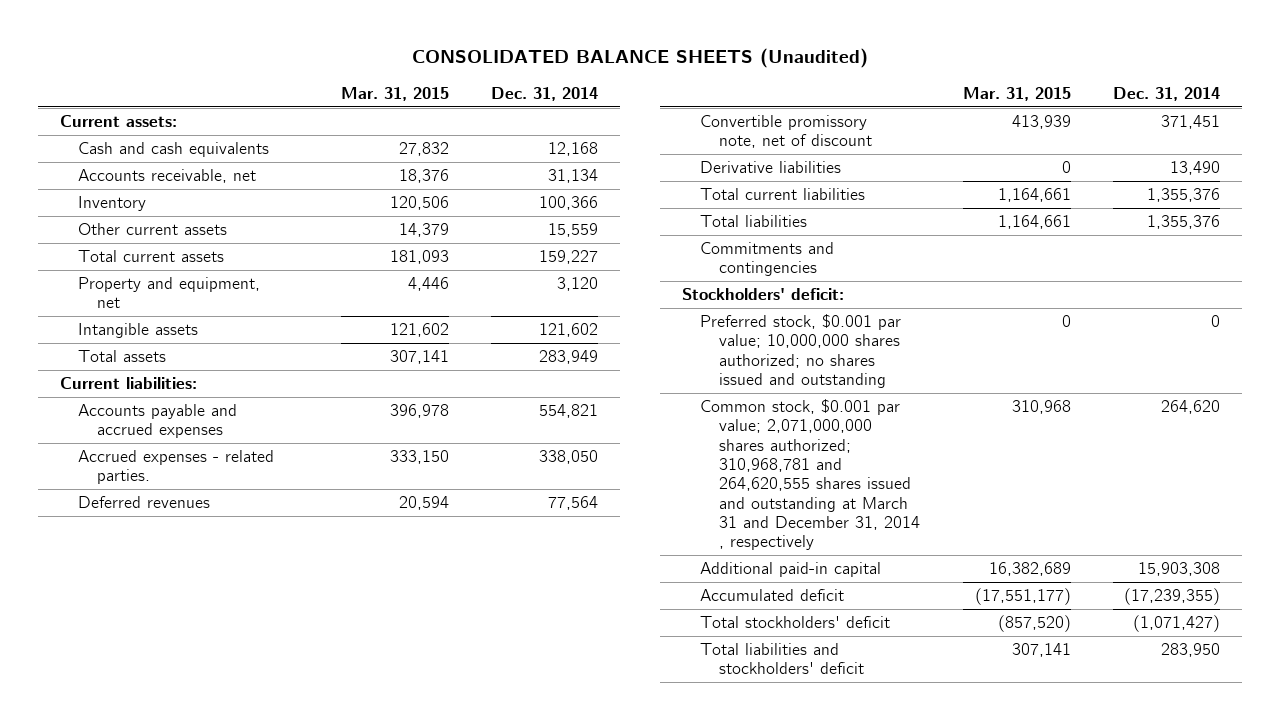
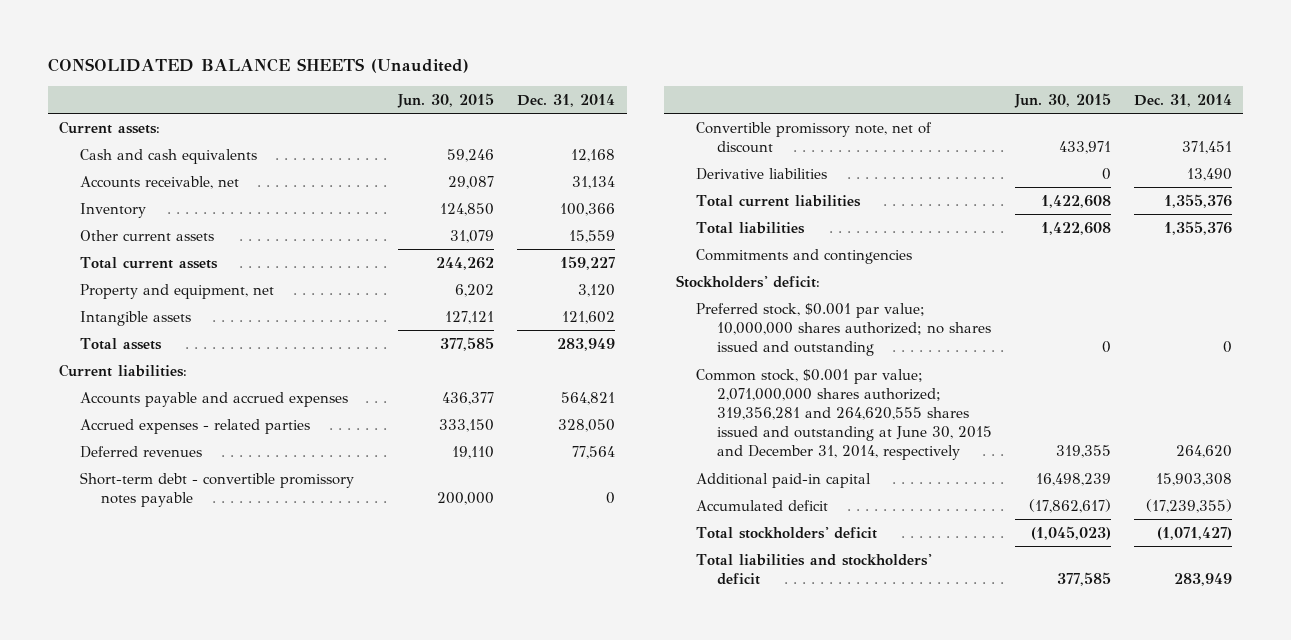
[340,86,449,101] Mar. 31, 2015 -> none
none -> [397,92,495,108] Jun. 30, 2015
[539,404,599,419] 554,821 -> [561,391,616,405] 564,821
[78,450,275,485] Accrued expenses - related parties. -> [79,418,310,434] Accrued expenses - related parties
[539,450,599,465] 338,050 -> [558,418,616,432] 328,050
none -> [79,471,354,507] Short-term debt - convertible promissory notes payable
[700,399,921,551] Common stock, $0.001 par value; 2,071,000,000 shares authorized; 310,968,781 and 264,620,555 shares issued and outstanding at March 31 and December 31, 2014 , respectively -> [696,368,993,461] Common stock, $0.001 par value; 2,071,000,000 shares authorized; 319,356,281 and 264,620,555 shares issued and outstanding at June 30, 2015 and December 31, 2014, respectively
[1161,643,1221,658] 283,950 -> [1173,572,1232,586] 283,949

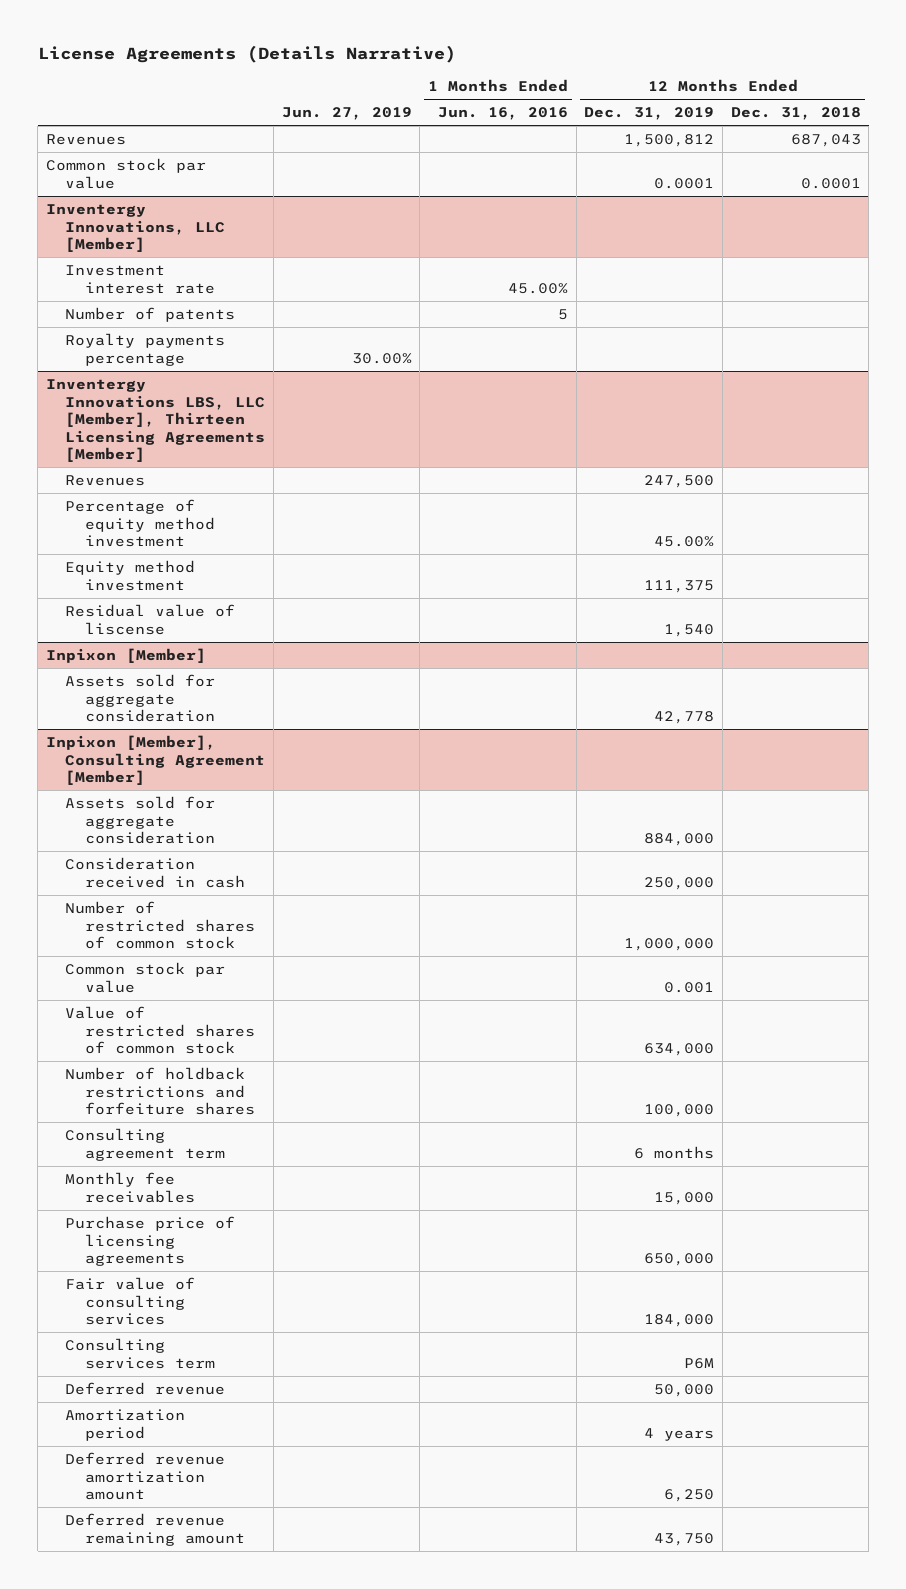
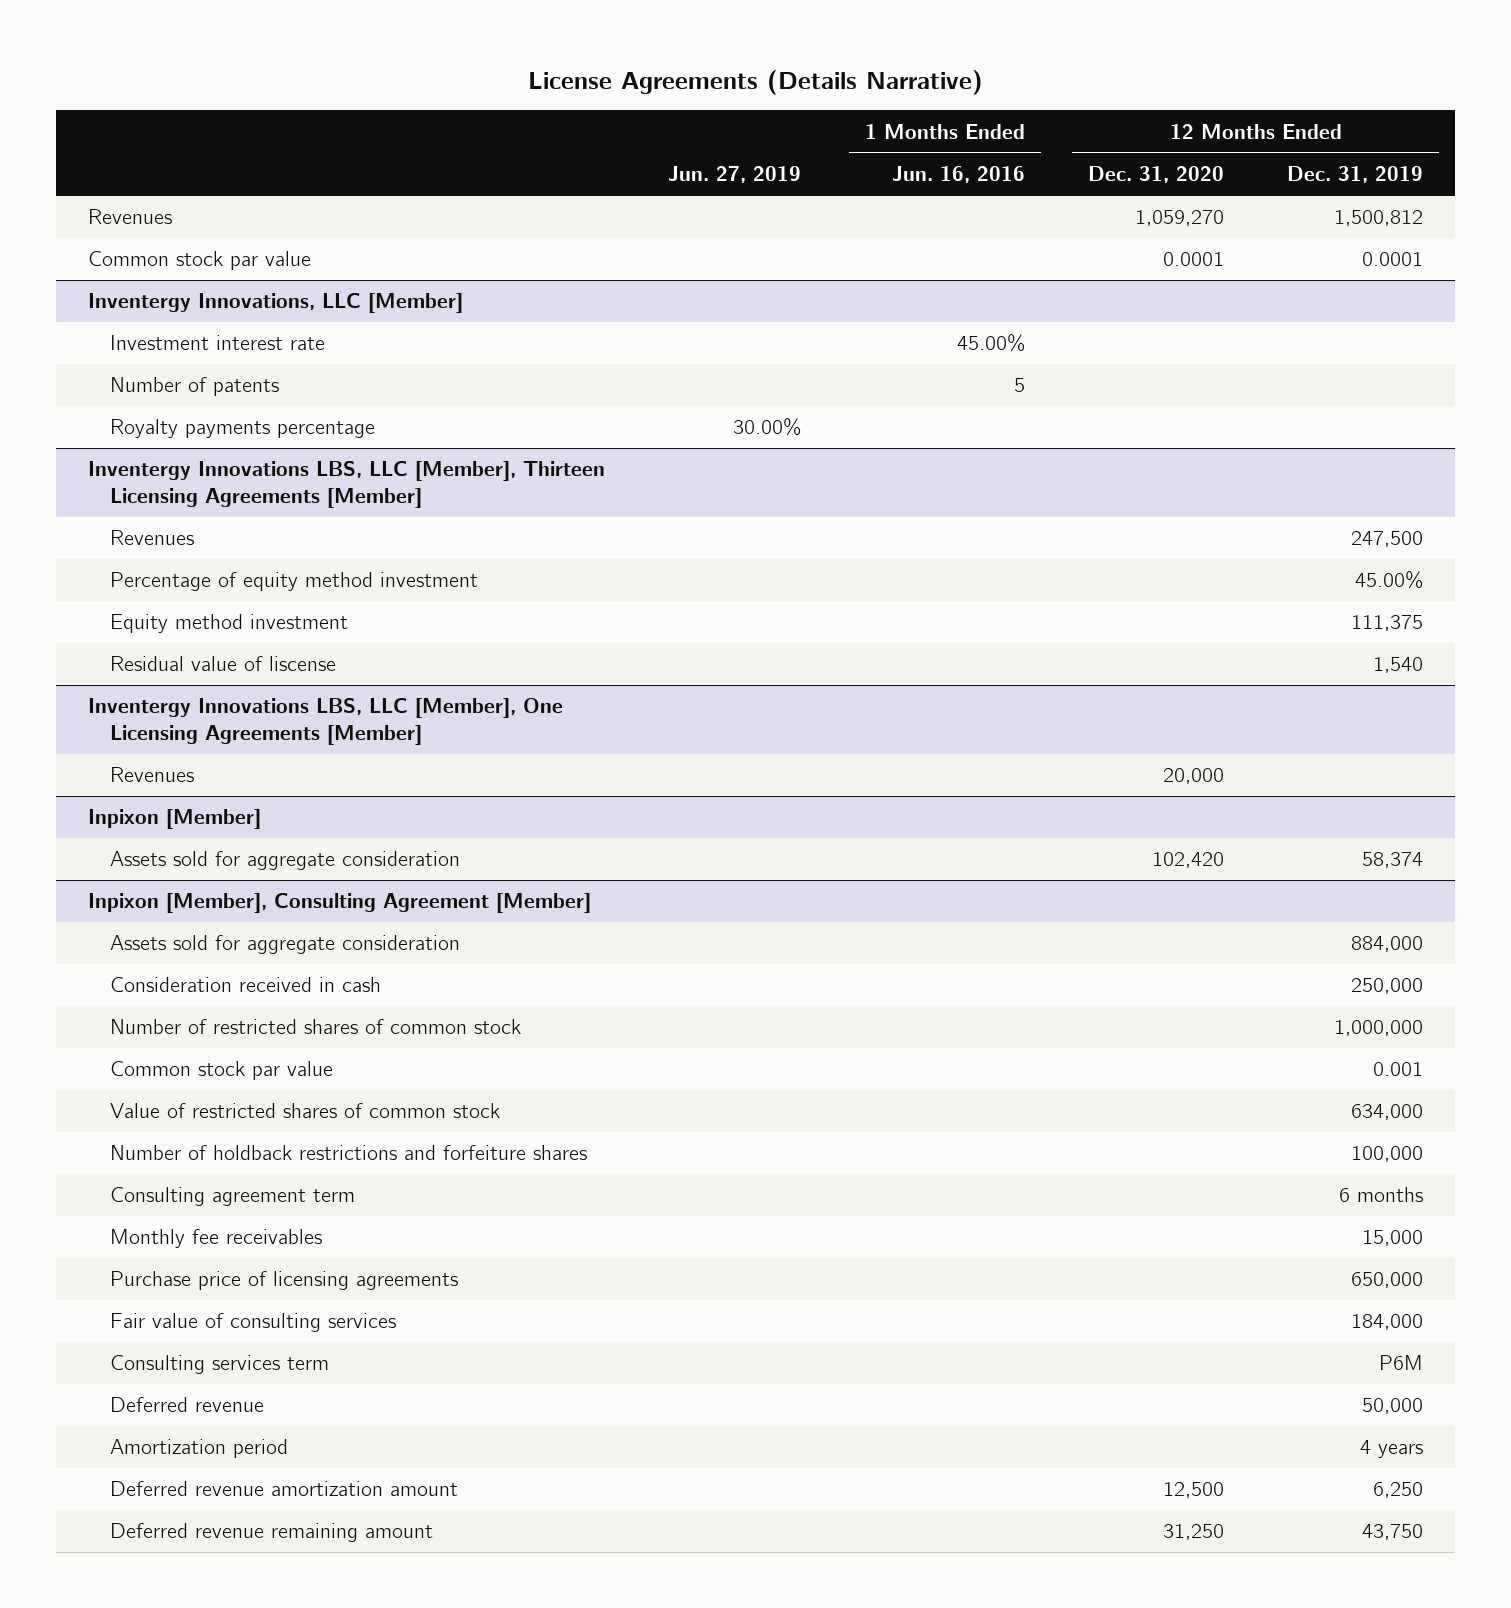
[730,107,861,121] Dec. 31, 2018 -> none
none -> [1088,166,1225,184] Dec. 31, 2020
none -> [87,698,563,745] Inventergy Innovations LBS, LLC [Member], One Licensing Agreements [Member]
none -> [109,767,194,783] Revenues
[654,711,715,725] 42,778 -> [1362,852,1424,869] 58,374

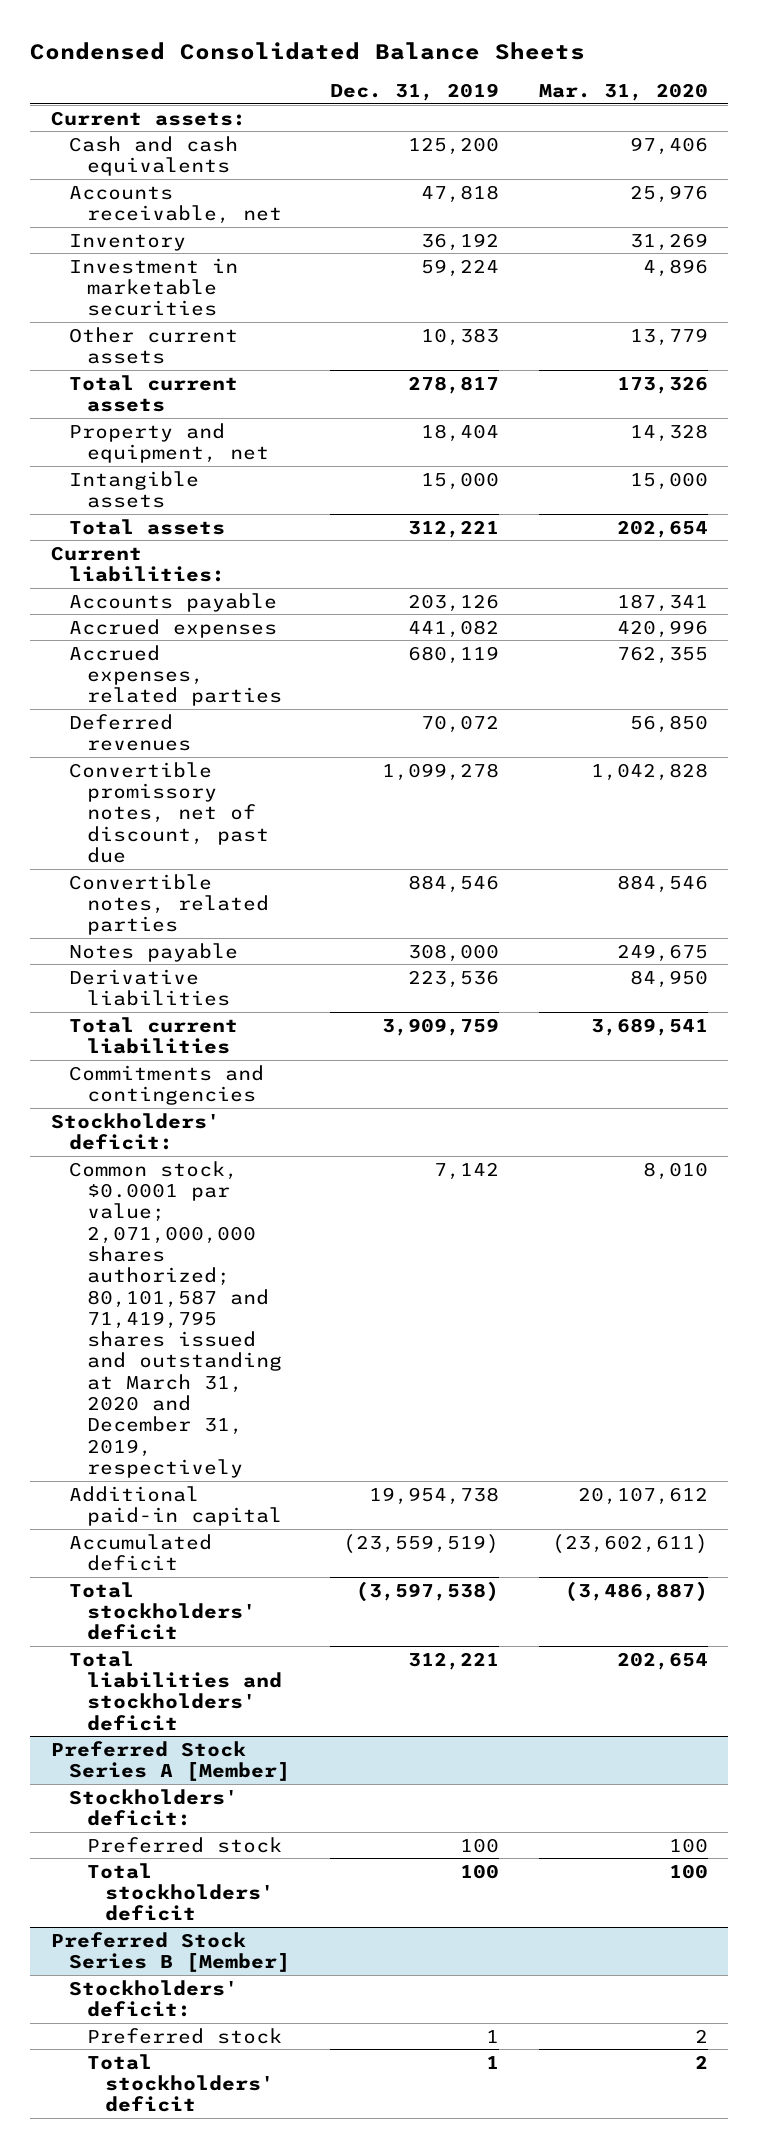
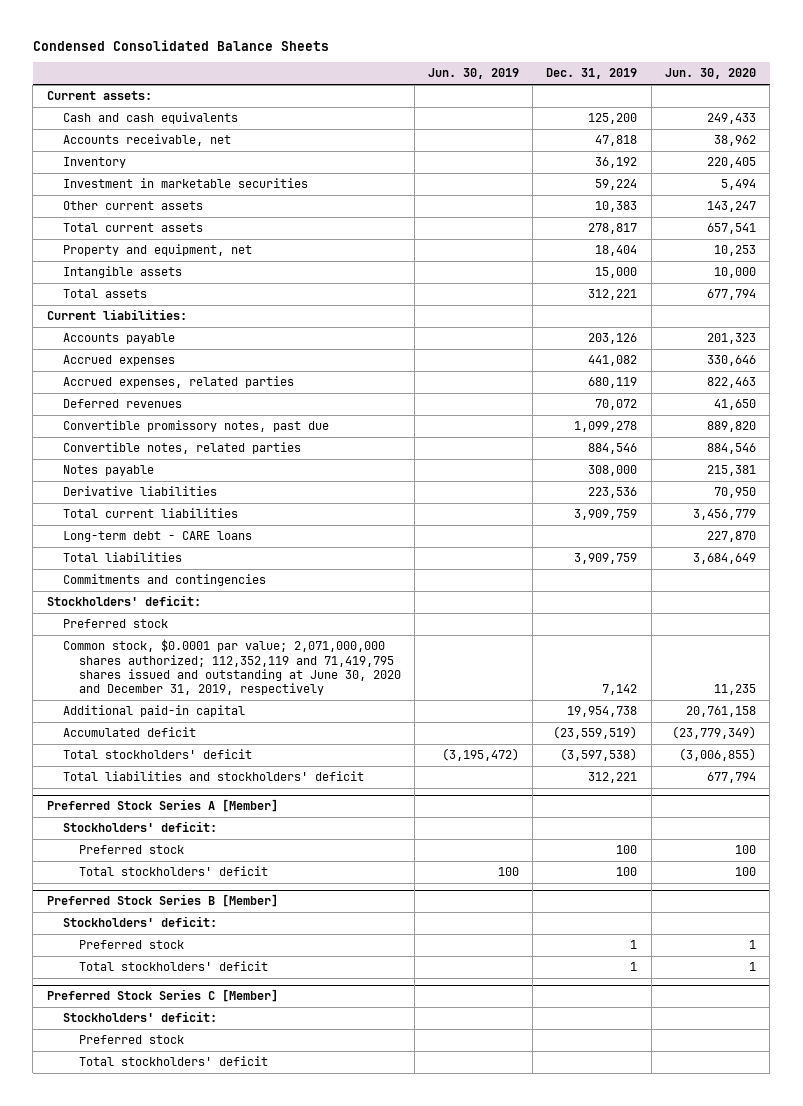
[539,82,709,101] Mar. 31, 2020 -> none
none -> [428,68,520,80] Jun. 30, 2019
none -> [664,68,756,80] Jun. 30, 2020
[68,761,269,863] Convertible promissory notes, net of discount, past due -> [62,420,329,433] Convertible promissory notes, past due
none -> [62,531,252,543] Long-term debt - CARE loans
none -> [62,552,182,563] Total liabilities
none -> [62,619,168,629] Preferred stock
[68,1160,282,1479] Common stock, $0.0001 par value; 2,071,000,000 shares authorized; 80,101,587 and 71,419,795 shares issued and outstanding at March 31, 2020 and December 31, 2019, respectively -> [62,639,401,696] Common stock, $0.0001 par value; 2,071,000,000 shares authorized; 112,352,119 and 71,419,795 shares issued and outstanding at June 30, 2020 and December 31, 2019, respectively
none -> [46,989,278,1003] Preferred Stock Series C [Member]
none -> [62,1011,217,1023] Stockholders' deficit:
none -> [78,1035,184,1045] Preferred stock
none -> [78,1056,268,1067] Total stockholders' deficit

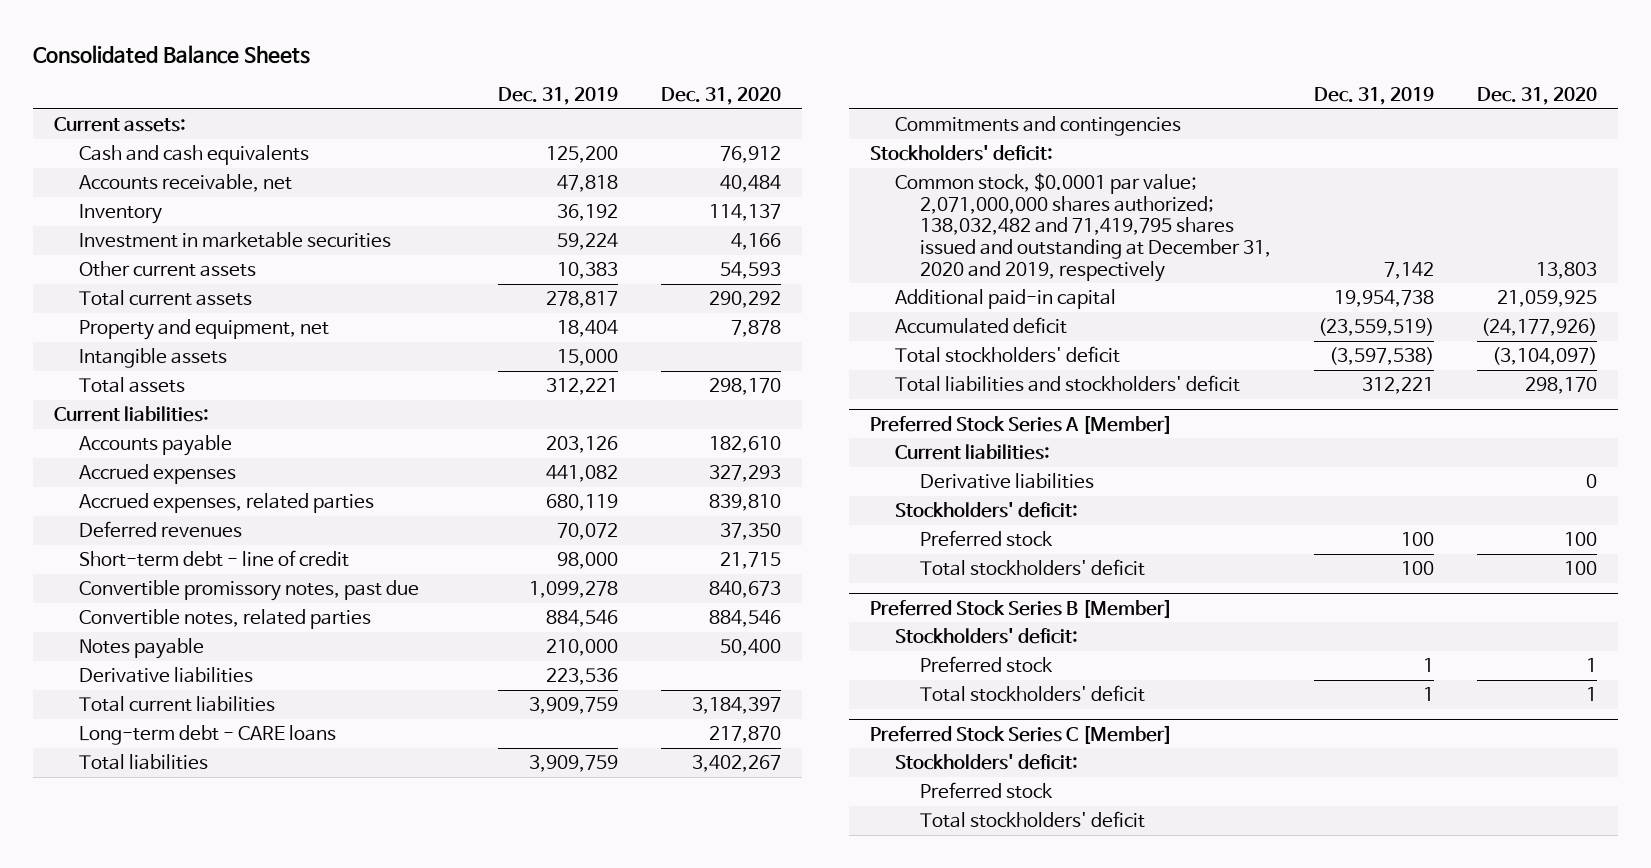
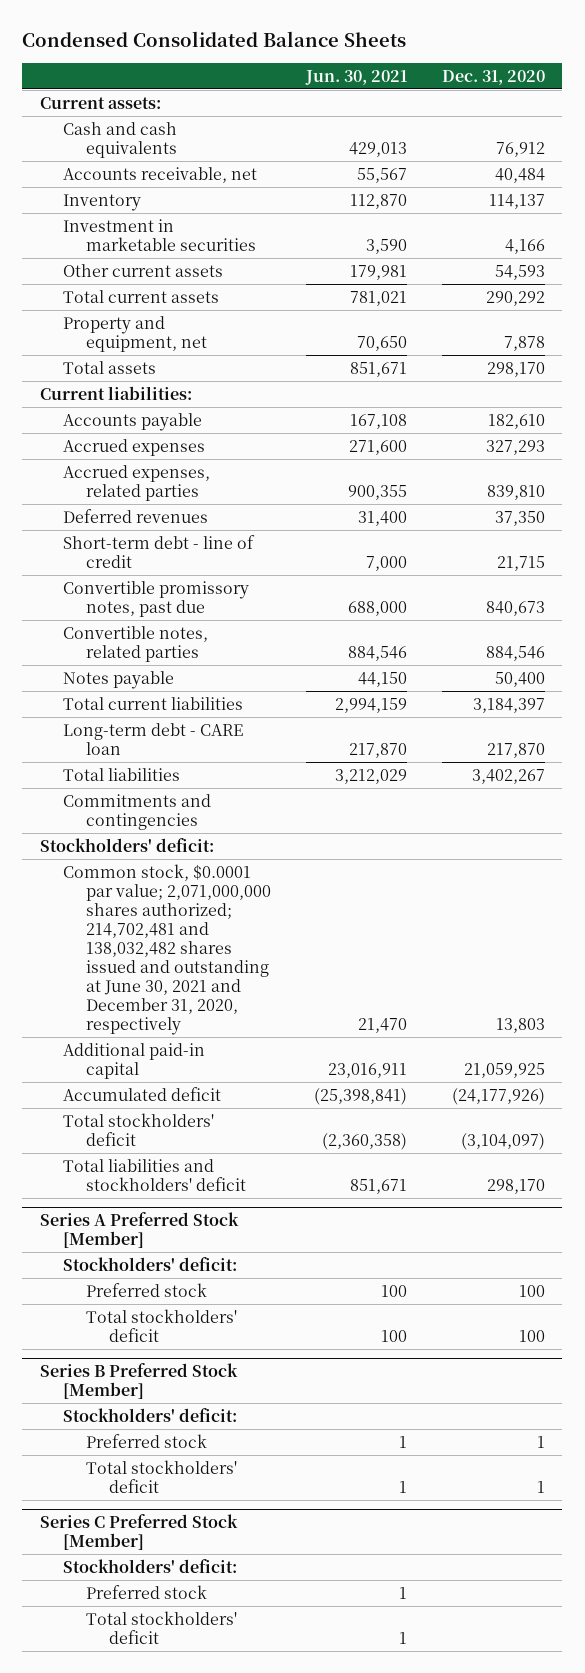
[32,44,310,64] Consolidated Balance Sheets -> [22,31,407,48] Condensed Consolidated Balance Sheets
[498,86,619,105] Dec. 31, 2019 -> none
none -> [304,69,407,85] Jun. 30, 2021
[79,347,228,368] Intangible assets -> none
[79,666,254,683] Derivative liabilities -> none
[79,724,337,745] Long-term debt - CARE loans -> [63,722,244,755] Long-term debt - CARE loan
[894,172,1271,282] Common stock, $0.0001 par value; 2,071,000,000 shares authorized; 138,032,482 and 71,419,795 shares issued and outstanding at December 31, 2020 and 2019, respectively -> [63,863,272,1036] Common stock, $0.0001 par value; 2,071,000,000 shares authorized; 214,702,481 and 138,032,482 shares issued and outstanding at June 30, 2021 and December 31, 2020, respectively
[894,443,1050,460] Current liabilities: -> none
[919,472,1094,489] Derivative liabilities -> none
[869,414,1172,434] Preferred Stock Series A [Member] -> [39,1212,239,1249] Series A Preferred Stock [Member]
[869,598,1172,618] Preferred Stock Series B [Member] -> [39,1363,238,1400] Series B Preferred Stock [Member]
[869,724,1172,744] Preferred Stock Series C [Member] -> [39,1514,238,1551] Series C Preferred Stock [Member]

